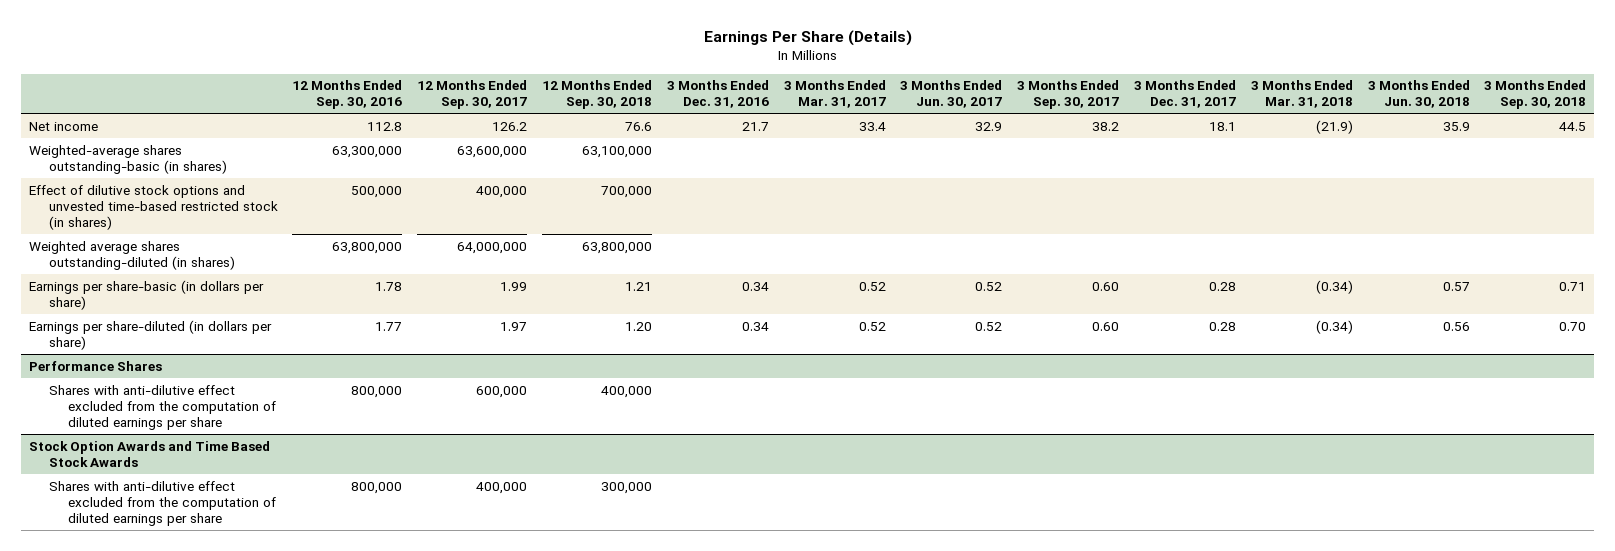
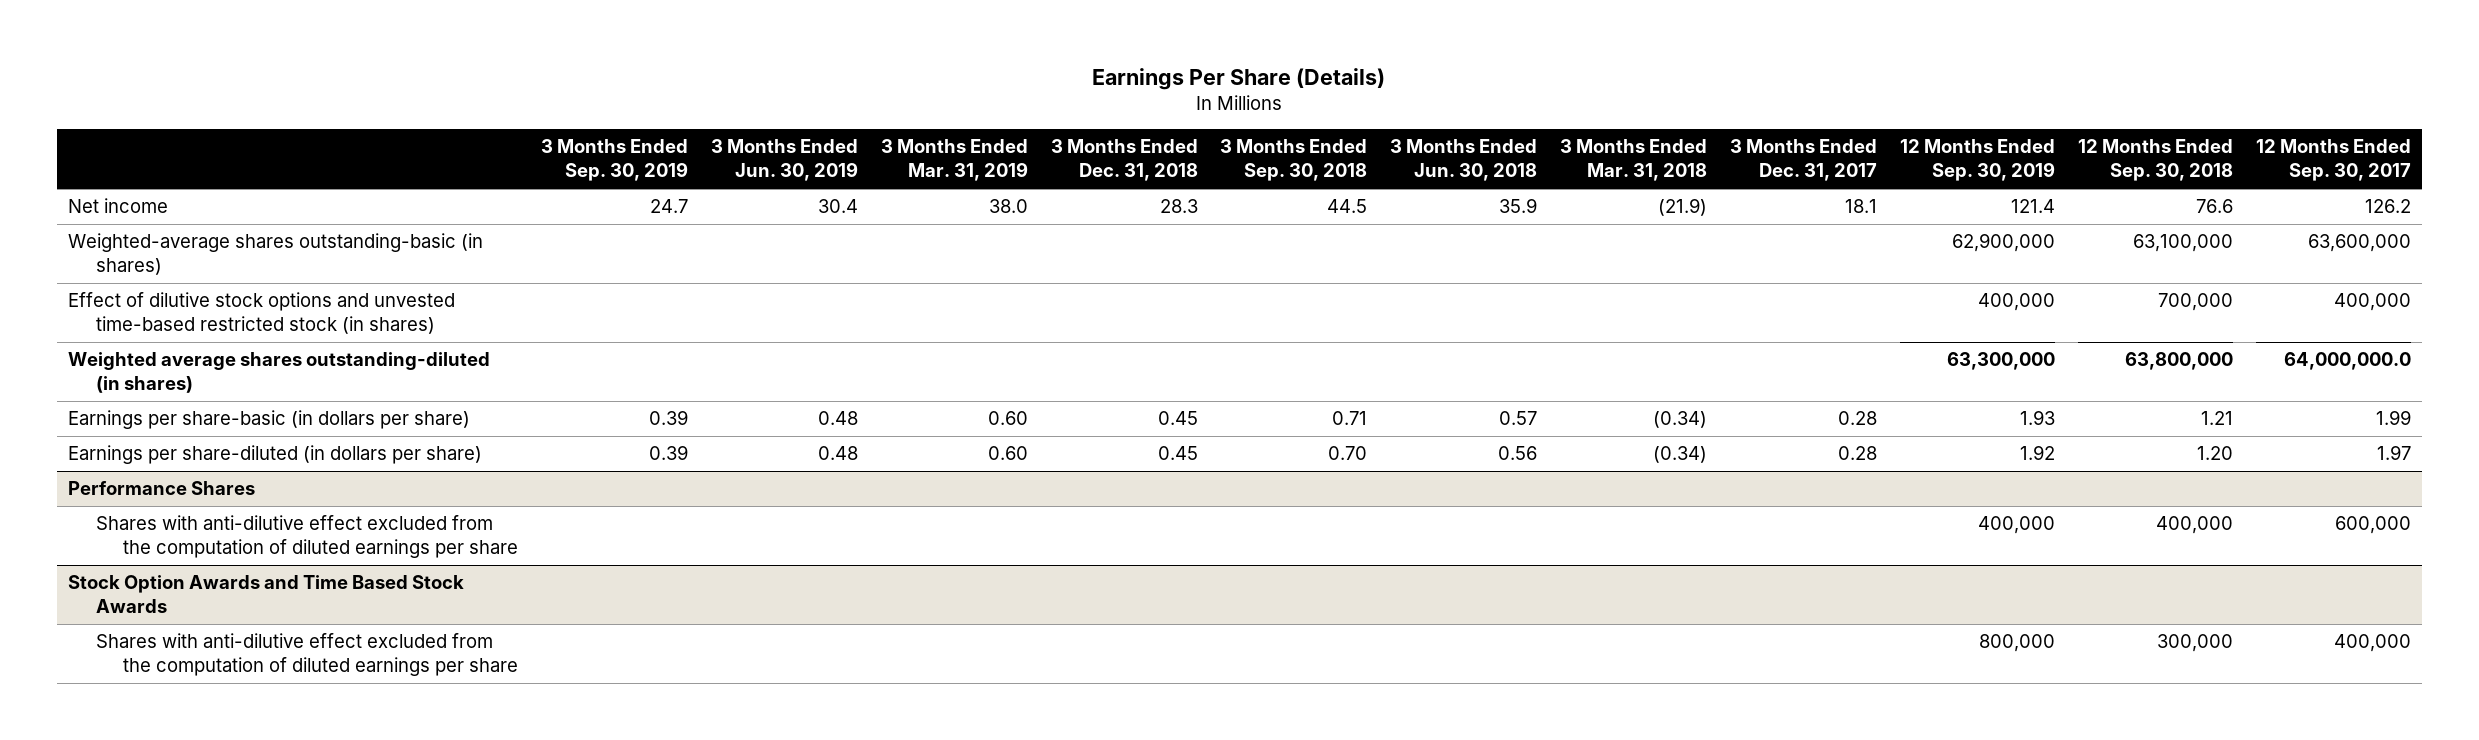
[292,80,403,110] 12 Months Ended Sep. 30, 2016 -> none
[666,80,769,109] 3 Months Ended Dec. 31, 2016 -> none
[783,80,886,109] 3 Months Ended Mar. 31, 2017 -> none
[900,80,1003,109] 3 Months Ended Jun. 30, 2017 -> none
[1017,80,1120,110] 3 Months Ended Sep. 30, 2017 -> none
none -> [540,139,688,182] 3 Months Ended Sep. 30, 2019
none -> [710,139,858,182] 3 Months Ended Jun. 30, 2019
none -> [880,139,1028,182] 3 Months Ended Mar. 31, 2019
none -> [1050,139,1198,182] 3 Months Ended Dec. 31, 2018
none -> [1899,139,2055,182] 12 Months Ended Sep. 30, 2019
[457,241,528,254] 64,000,000 -> [2283,352,2411,371] 64,000,000.0

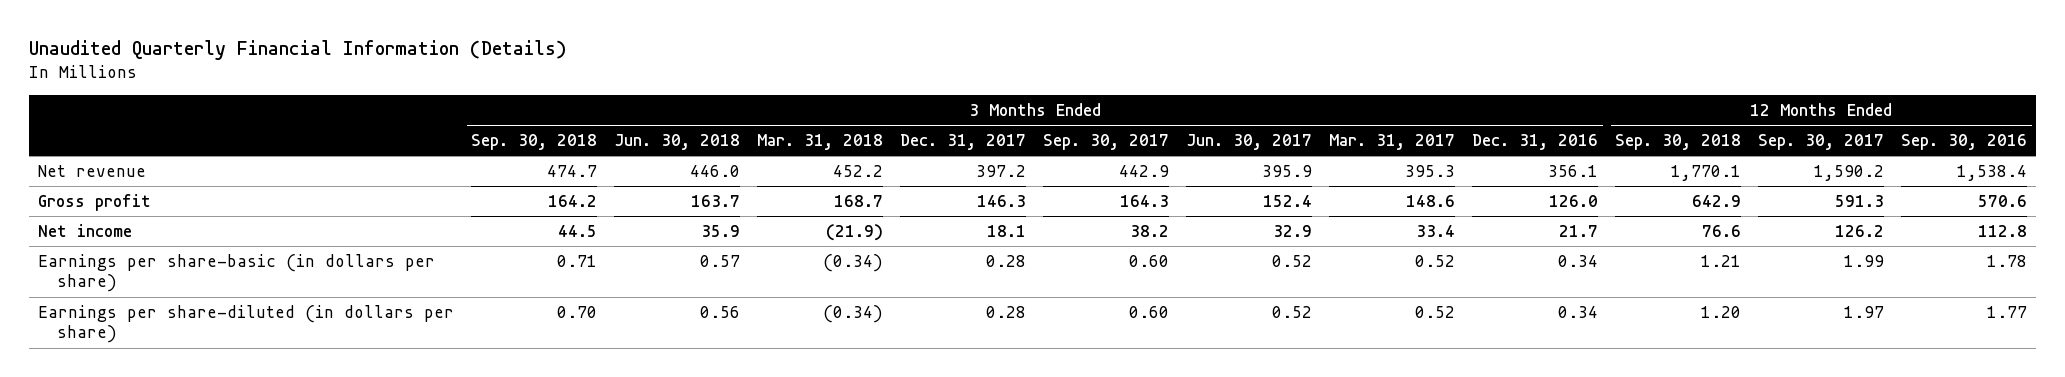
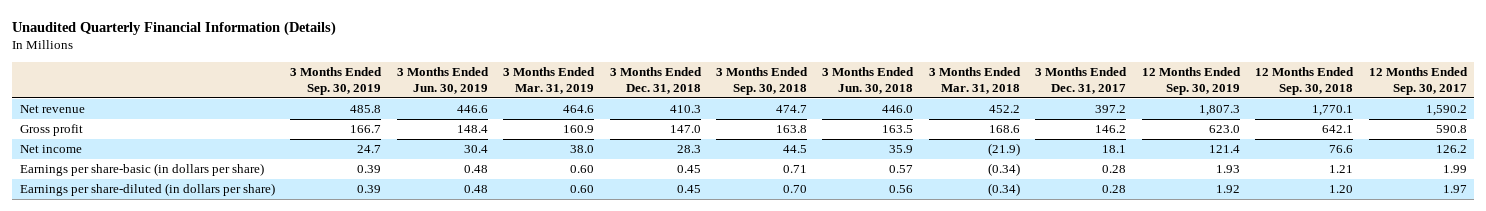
[1043,134,1170,151] Sep. 30, 2017 -> none
[1186,134,1313,151] Jun. 30, 2017 -> none
[1329,134,1456,151] Mar. 31, 2017 -> none
[1472,134,1599,151] Dec. 31, 2016 -> none
[1901,134,2028,151] Sep. 30, 2016 -> none
none -> [290,66,383,95] 3 Months Ended Sep. 30, 2019
none -> [396,66,489,94] 3 Months Ended Jun. 30, 2019
none -> [503,66,596,94] 3 Months Ended Mar. 31, 2019
none -> [609,66,702,94] 3 Months Ended Dec. 31, 2018
none -> [1141,66,1241,95] 12 Months Ended Sep. 30, 2019
[547,194,597,207] 164.2 -> [775,124,807,133] 163.8
[690,194,740,207] 163.7 -> [882,124,914,133] 163.5
[833,194,883,207] 168.7 -> [988,124,1020,133] 168.6
[977,194,1027,207] 146.3 -> [1095,124,1127,133] 146.2
[1692,194,1742,207] 642.9 -> [1322,124,1354,133] 642.1
[1835,194,1885,207] 591.3 -> [1435,124,1467,133] 590.8

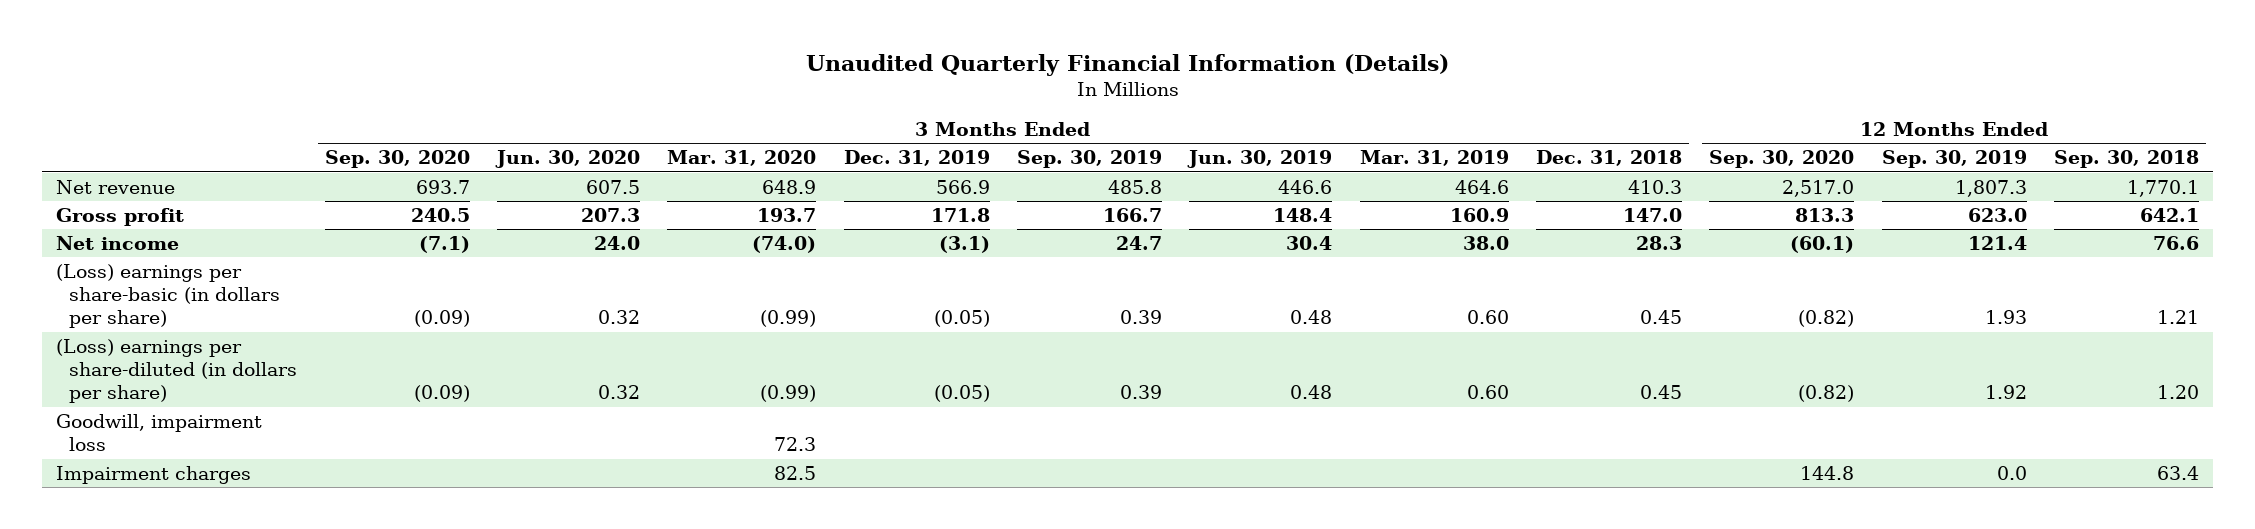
[715,66,808,95] 3 Months Ended Sep. 30, 2018 -> none
[822,66,915,94] 3 Months Ended Jun. 30, 2018 -> none
[928,66,1021,94] 3 Months Ended Mar. 31, 2018 -> none
[1035,66,1128,94] 3 Months Ended Dec. 31, 2017 -> none
[1368,66,1468,95] 12 Months Ended Sep. 30, 2017 -> none
none -> [324,150,470,169] Sep. 30, 2020
none -> [495,150,641,169] Jun. 30, 2020
none -> [667,150,817,167] Mar. 31, 2020
none -> [843,150,990,167] Dec. 31, 2019
none -> [1709,150,1855,169] Sep. 30, 2020
[19,162,264,176] Earnings per share-basic (in dollars per share) -> [56,263,281,329] (Loss) earnings per share-basic (in dollars per share)
[19,182,275,196] Earnings per share-diluted (in dollars per share) -> [56,338,298,404] (Loss) earnings per share-diluted (in dollars per share)
none -> [56,413,263,452] Goodwill, impairment loss
none -> [56,465,252,484] Impairment charges

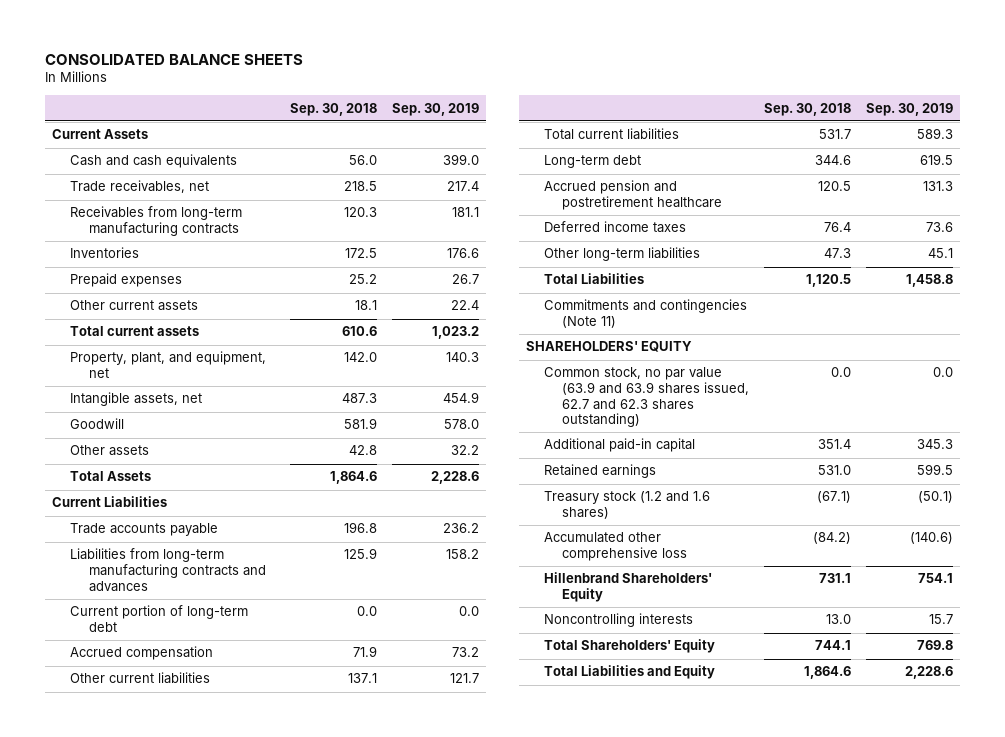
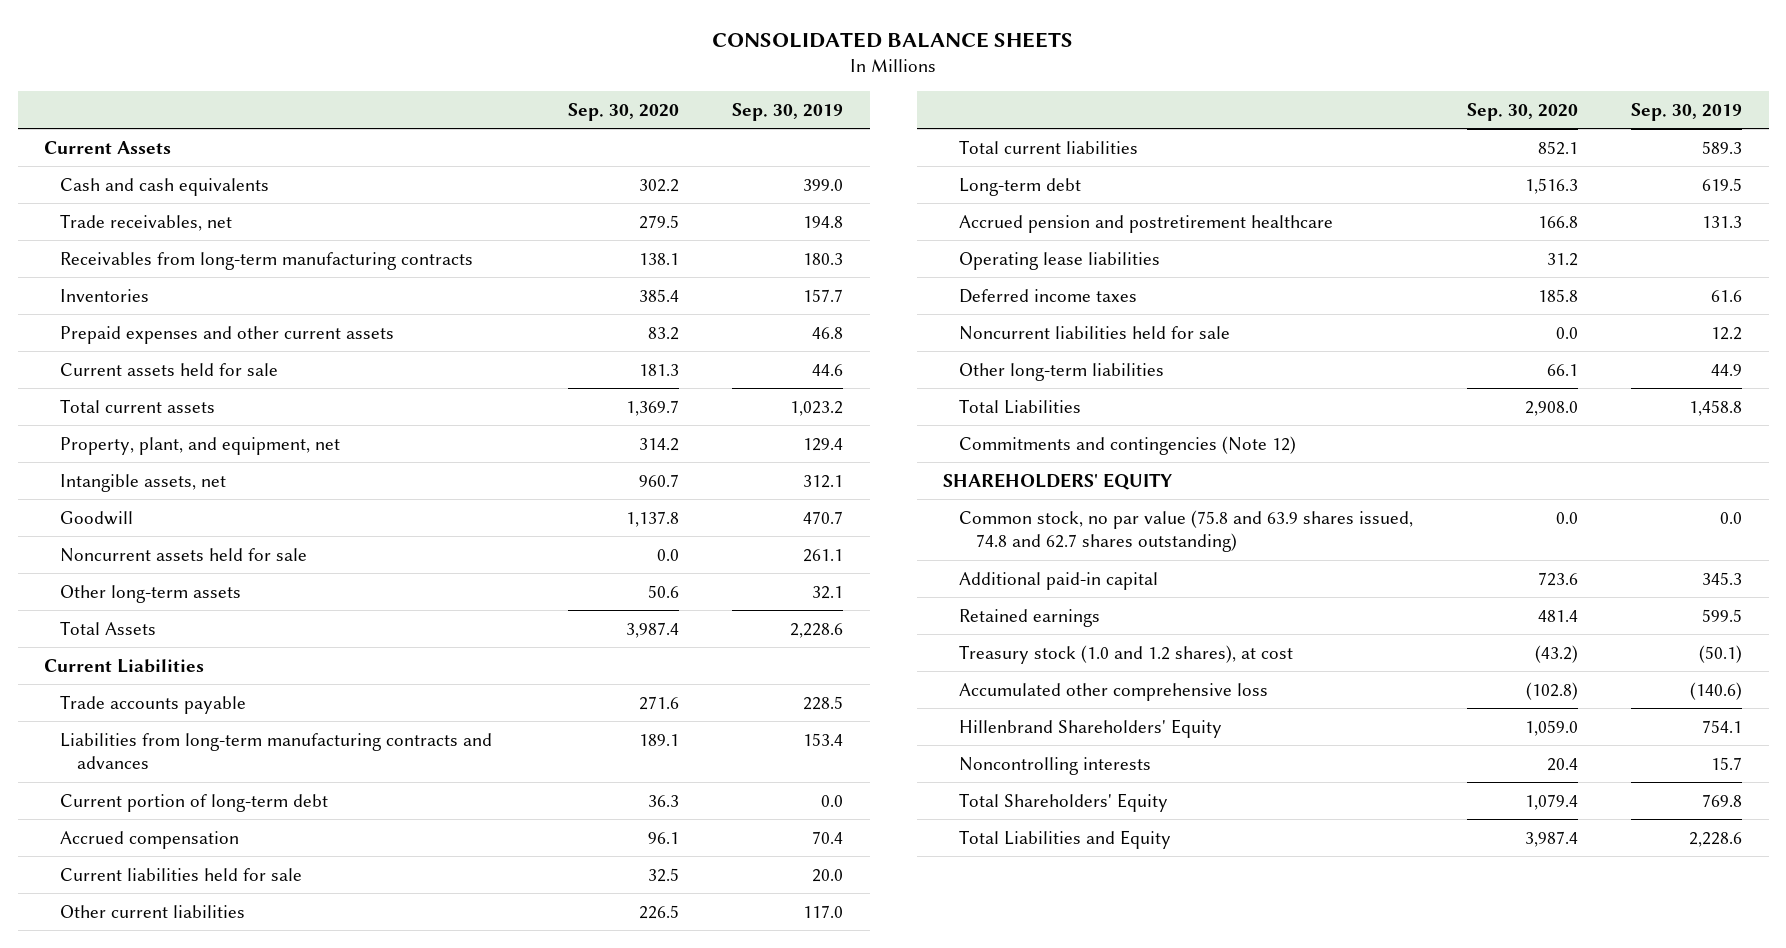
[290,102,378,116] Sep. 30, 2018 -> none
none -> [567,102,679,121] Sep. 30, 2020
[70,300,199,312] Other current assets -> none
[446,181,479,192] 217.4 -> [802,215,843,228] 194.8
[451,207,479,218] 181.1 -> [802,252,843,265] 180.3
[446,248,479,259] 176.6 -> [802,288,843,302] 157.7
[70,273,183,288] Prepaid expenses -> [60,325,395,344] Prepaid expenses and other current assets
[451,274,479,285] 26.7 -> [811,326,843,339] 46.8
none -> [60,362,279,376] Current assets held for sale
[445,352,479,363] 140.3 -> [802,437,843,451] 129.4
[442,392,479,404] 454.9 -> [802,474,843,488] 312.1
[443,419,479,430] 578.0 -> [802,510,843,524] 470.7
none -> [60,547,308,562] Noncurrent assets held for sale
[70,445,150,457] Other assets -> [60,584,242,603] Other long-term assets
[450,445,479,456] 32.2 -> [811,585,843,599] 32.1
[442,523,479,534] 236.2 -> [802,695,843,710] 228.5
[445,549,479,560] 158.2 -> [802,732,843,746] 153.4
[451,647,479,658] 73.2 -> [811,830,843,844] 70.4
none -> [60,867,303,881] Current liabilities held for sale
[449,673,479,684] 121.7 -> [802,904,843,918] 117.0
none -> [959,251,1161,270] Operating lease liabilities
[925,222,953,233] 73.6 -> [1711,289,1743,302] 61.6
none -> [959,325,1231,340] Noncurrent liabilities held for sale
[927,248,953,259] 45.1 -> [1711,363,1743,376] 44.9
[544,299,748,329] Commitments and contingencies (Note 11) -> [959,435,1297,455] Commitments and contingencies (Note 12)
[544,367,750,428] Common stock, no par value (63.9 and 63.9 shares issued, 62.7 and 62.3 shares outstanding) -> [959,509,1414,553] Common stock, no par value (75.8 and 63.9 shares issued, 74.8 and 62.7 shares outstanding)
[544,491,711,520] Treasury stock (1.2 and 1.6 shares) -> [959,644,1294,664] Treasury stock (1.0 and 1.2 shares), at cost

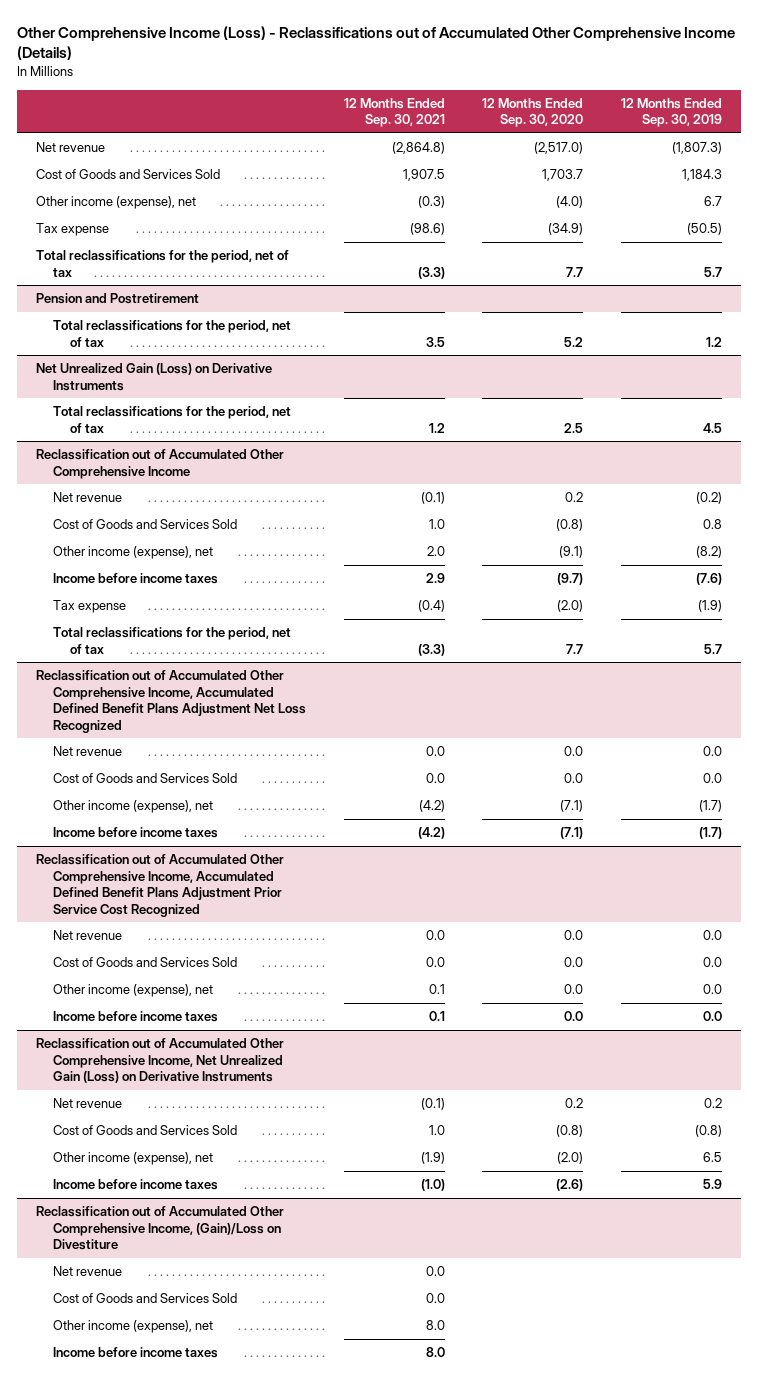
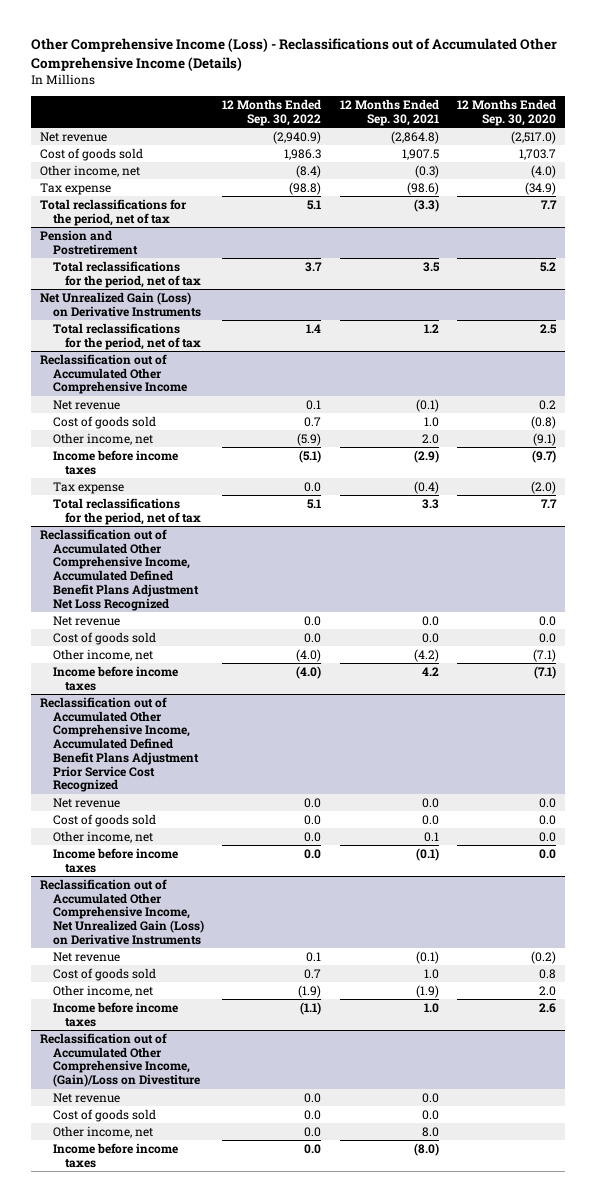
[620,97,722,128] 12 Months Ended Sep. 30, 2019 -> none
none -> [222,98,322,126] 12 Months Ended Sep. 30, 2022
[36,169,221,180] Cost of Goods and Services Sold -> [40,147,144,161] Cost of goods sold
[36,196,197,210] Other income (expense), net -> [40,164,141,177] Other income, net
[52,519,237,530] Cost of Goods and Services Sold -> [52,415,156,429] Cost of goods sold
[52,546,213,560] Other income (expense), net -> [52,432,153,445] Other income, net
[425,573,445,584] 2.9 -> [413,449,439,463] (2.9)
[417,643,445,656] (3.3) -> [421,498,439,509] 3.3
[52,773,237,784] Cost of Goods and Services Sold -> [52,631,156,645] Cost of goods sold
[52,800,213,814] Other income (expense), net -> [52,648,153,661] Other income, net
[417,827,445,840] (4.2) -> [421,666,439,676] 4.2
[52,957,237,968] Cost of Goods and Services Sold -> [52,813,156,827] Cost of goods sold
[52,984,213,998] Other income (expense), net -> [52,830,153,843] Other income, net
[428,1011,445,1022] 0.1 -> [415,847,439,861] (0.1)
[565,1098,584,1109] 0.2 -> [531,950,557,964] (0.2)
[52,1125,237,1136] Cost of Goods and Services Sold -> [52,967,156,981] Cost of goods sold
[556,1125,584,1138] (0.8) -> [539,968,557,979] 0.8
[52,1152,213,1166] Other income (expense), net -> [52,984,153,997] Other income, net
[557,1152,584,1165] (2.0) -> [539,985,557,996] 2.0
[420,1179,445,1192] (1.0) -> [423,1002,439,1013] 1.0
[556,1179,584,1192] (2.6) -> [539,1002,557,1013] 2.6
[52,1293,237,1304] Cost of Goods and Services Sold -> [52,1108,156,1122] Cost of goods sold
[52,1320,213,1334] Other income (expense), net -> [52,1125,153,1138] Other income, net
[425,1347,445,1358] 8.0 -> [413,1142,439,1156] (8.0)

